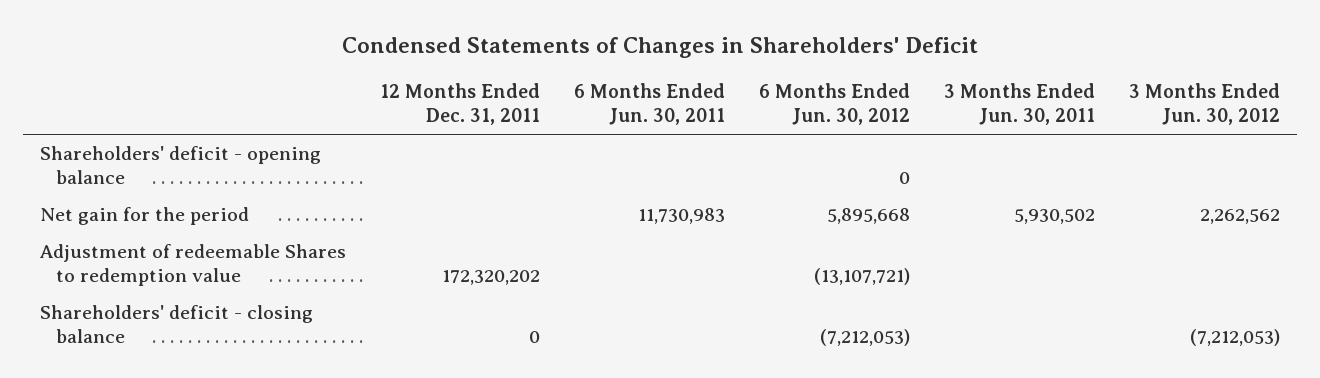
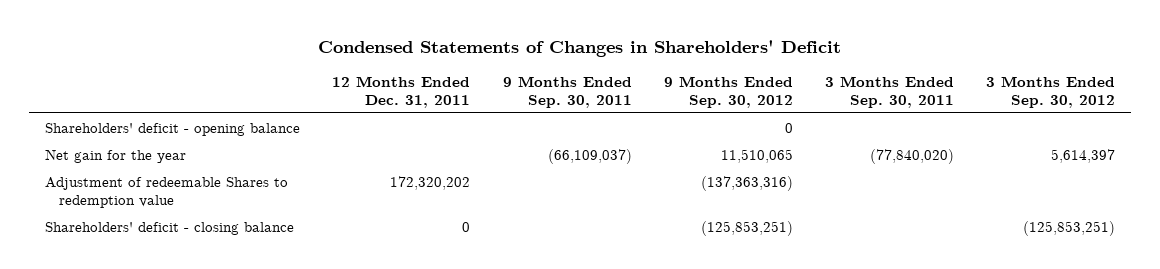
[574,83,726,126] 6 Months Ended Jun. 30, 2011 -> none
[759,83,911,126] 6 Months Ended Jun. 30, 2012 -> none
[944,83,1096,126] 3 Months Ended Jun. 30, 2011 -> none
[1129,83,1281,126] 3 Months Ended Jun. 30, 2012 -> none
none -> [502,75,632,108] 9 Months Ended Sep. 30, 2011
none -> [663,75,793,108] 9 Months Ended Sep. 30, 2012
none -> [824,75,954,108] 3 Months Ended Sep. 30, 2011
none -> [985,75,1115,108] 3 Months Ended Sep. 30, 2012
[40,207,250,226] Net gain for the period -> [45,148,187,163] Net gain for the year

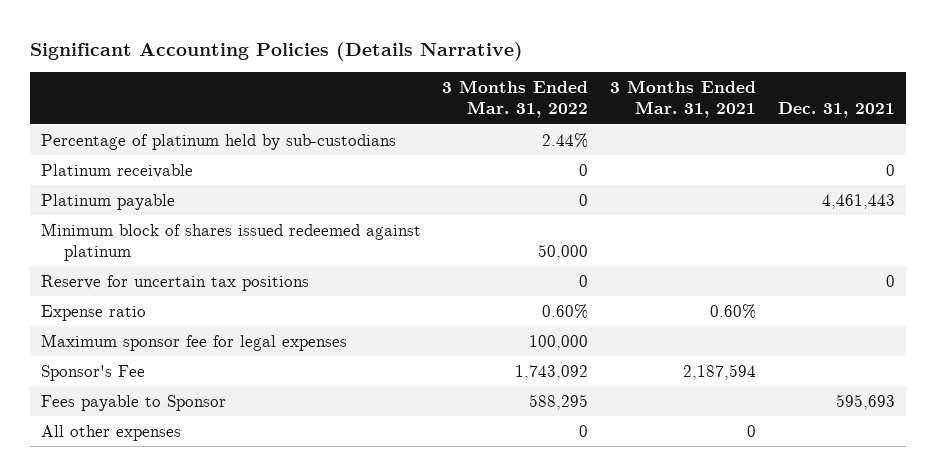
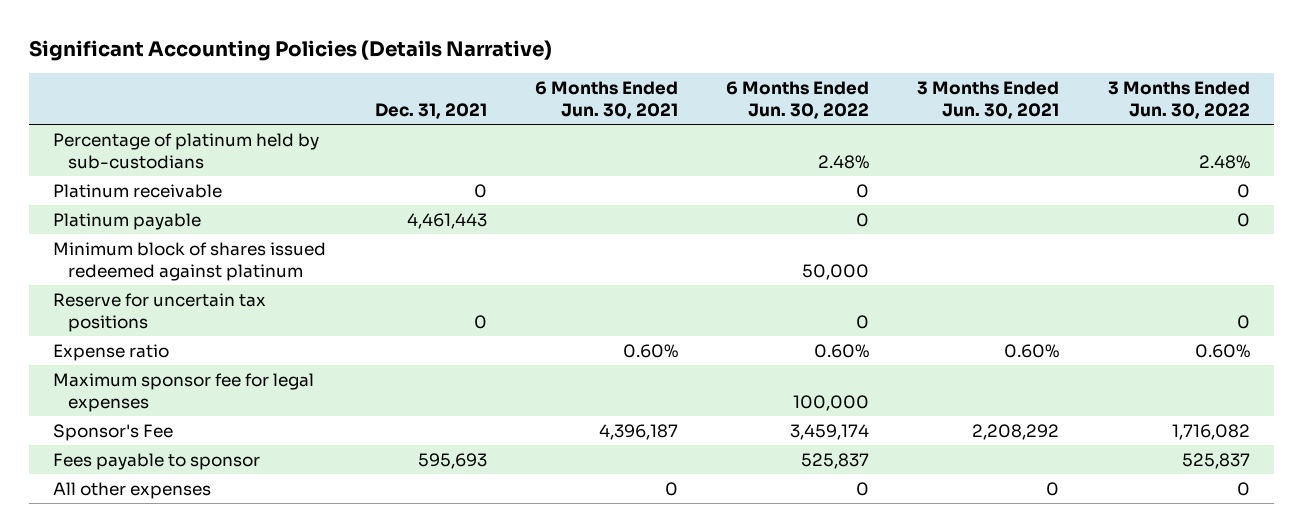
[442,80,589,119] 3 Months Ended Mar. 31, 2022 -> none
[610,80,757,119] 3 Months Ended Mar. 31, 2021 -> none
none -> [534,80,678,120] 6 Months Ended Jun. 30, 2021
none -> [726,80,870,120] 6 Months Ended Jun. 30, 2022
none -> [917,80,1060,120] 3 Months Ended Jun. 30, 2021
none -> [1107,80,1250,120] 3 Months Ended Jun. 30, 2022
[40,394,226,411] Fees payable to Sponsor -> [53,452,261,470] Fees payable to sponsor

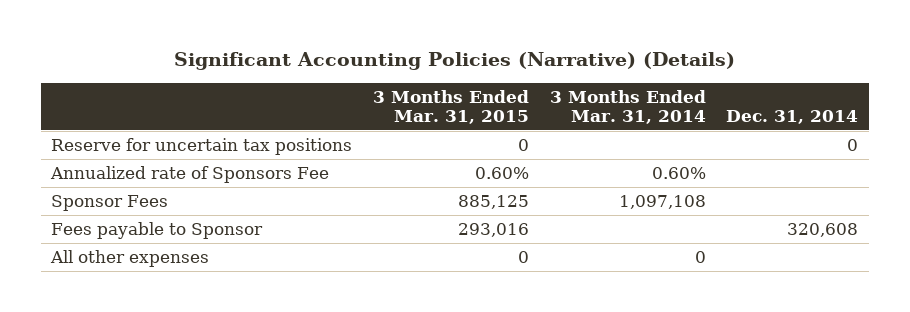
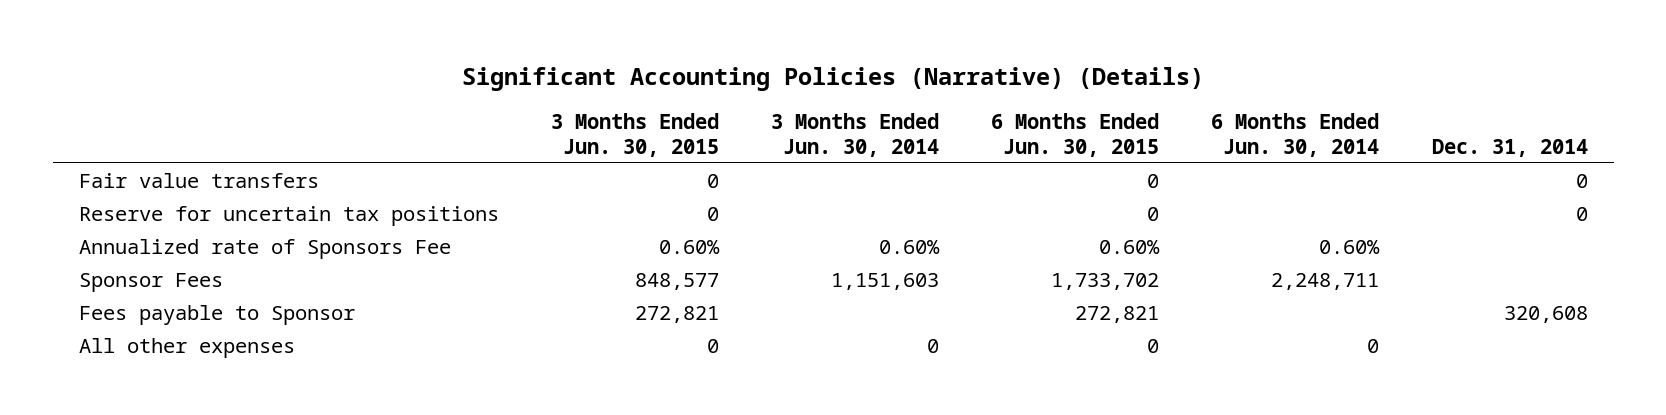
[373,89,530,124] 3 Months Ended Mar. 31, 2015 -> none
[549,89,706,124] 3 Months Ended Mar. 31, 2014 -> none
none -> [550,113,719,157] 3 Months Ended Jun. 30, 2015
none -> [771,113,940,157] 3 Months Ended Jun. 30, 2014
none -> [991,113,1160,157] 6 Months Ended Jun. 30, 2015
none -> [1211,113,1380,157] 6 Months Ended Jun. 30, 2014
none -> [78,172,319,188] Fair value transfers

